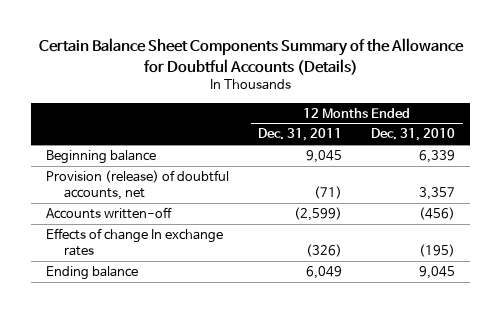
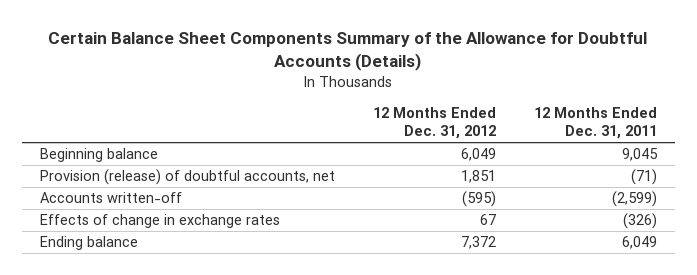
[371,128,456,142] Dec. 31, 2010 -> none
none -> [372,106,496,140] 12 Months Ended Dec. 31, 2012
[45,228,223,257] Effects of change In exchange rates -> [40,214,281,229] Effects of change in exchange rates

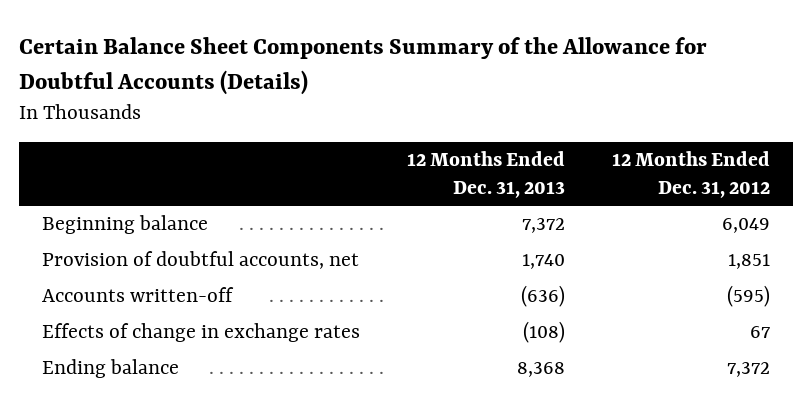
[533,106,657,140] 12 Months Ended Dec. 31, 2011 -> none
none -> [407,151,566,198] 12 Months Ended Dec. 31, 2013
[40,169,336,186] Provision (release) of doubtful accounts, net -> [42,251,360,270] Provision of doubtful accounts, net

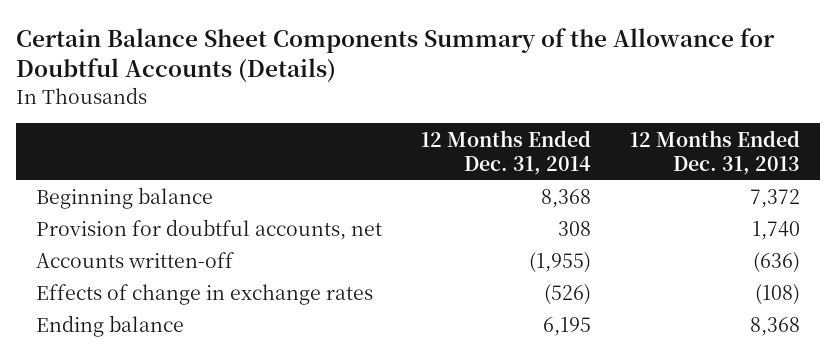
[611,151,770,198] 12 Months Ended Dec. 31, 2012 -> none
none -> [420,129,591,176] 12 Months Ended Dec. 31, 2014
[42,251,360,270] Provision of doubtful accounts, net -> [35,219,382,241] Provision for doubtful accounts, net

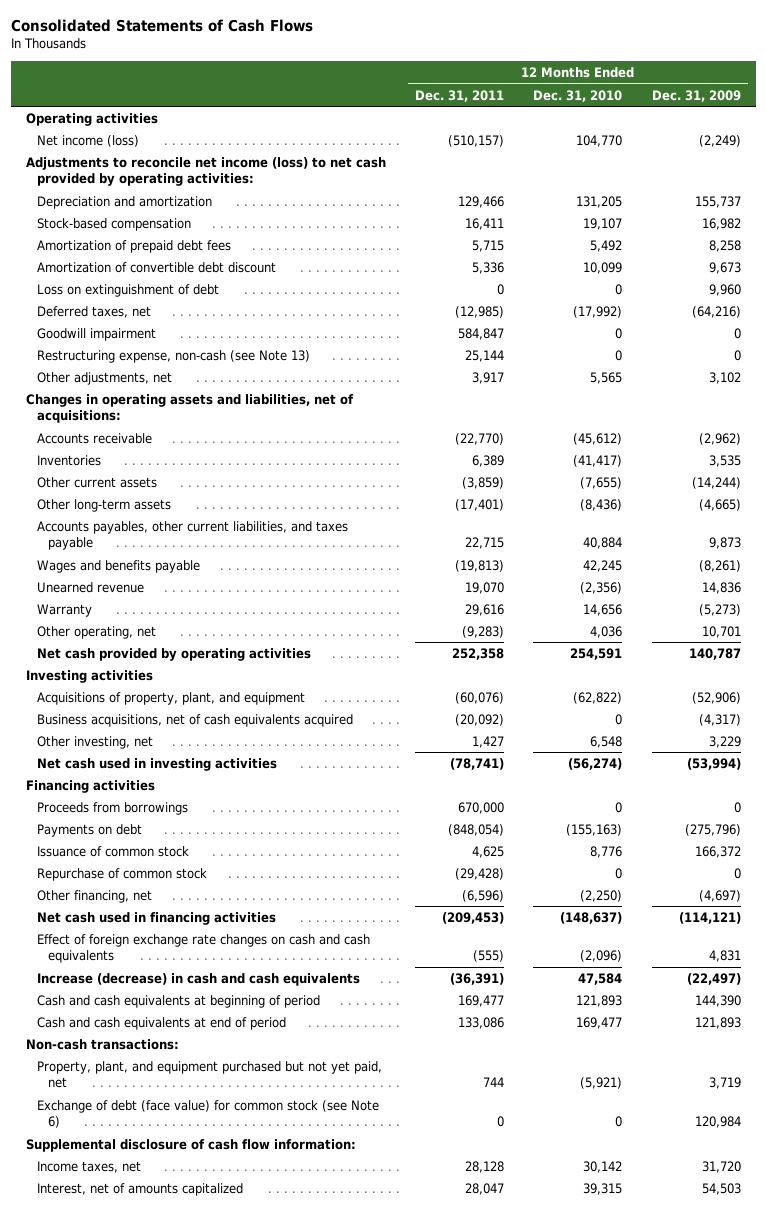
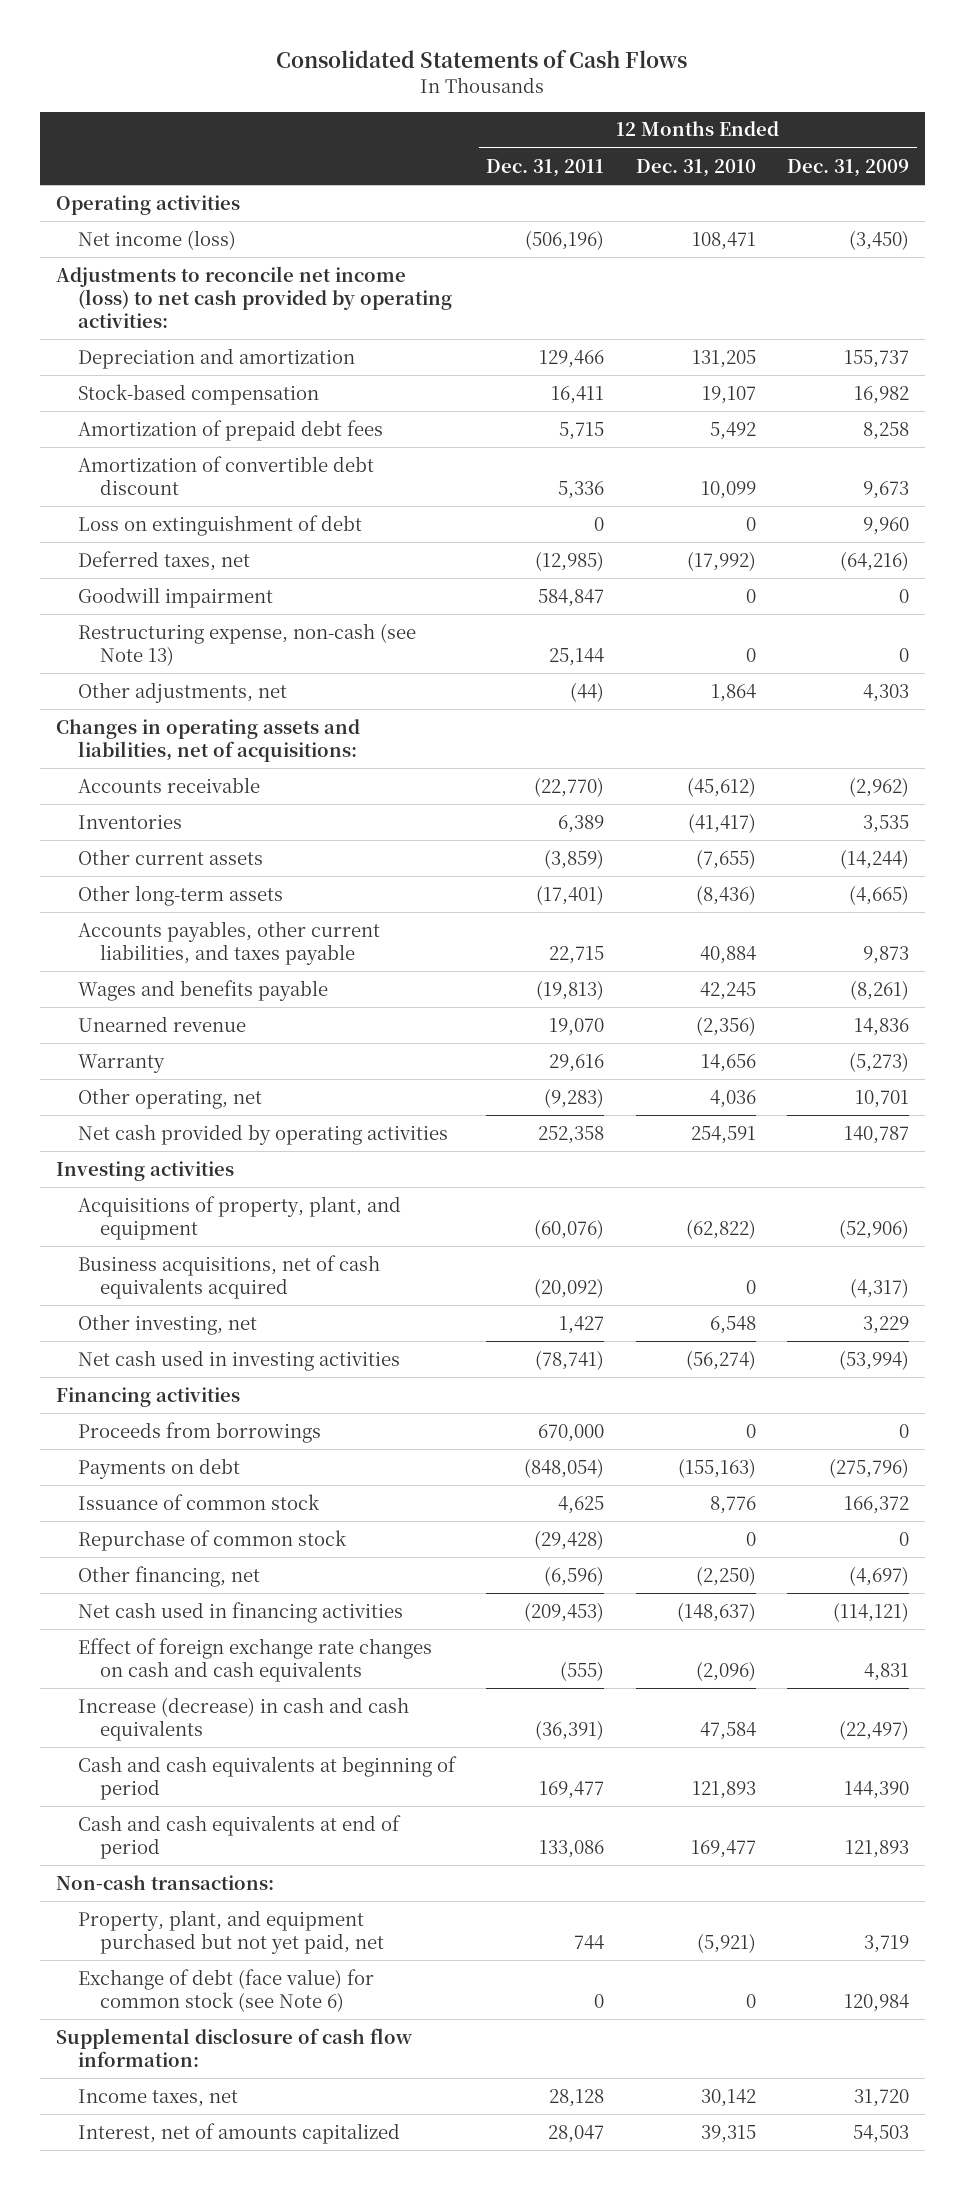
[448,134,505,147] (510,157) -> [525,229,605,250] (506,196)
[576,134,623,147] 104,770 -> [691,231,756,250] 108,471
[698,134,741,147] (2,249) -> [849,229,910,250] (3,450)
[472,371,505,384] 3,917 -> [570,681,605,702] (44)
[590,371,623,384] 5,565 -> [710,683,756,702] 1,864
[708,371,741,384] 3,102 -> [863,683,910,702] 4,303

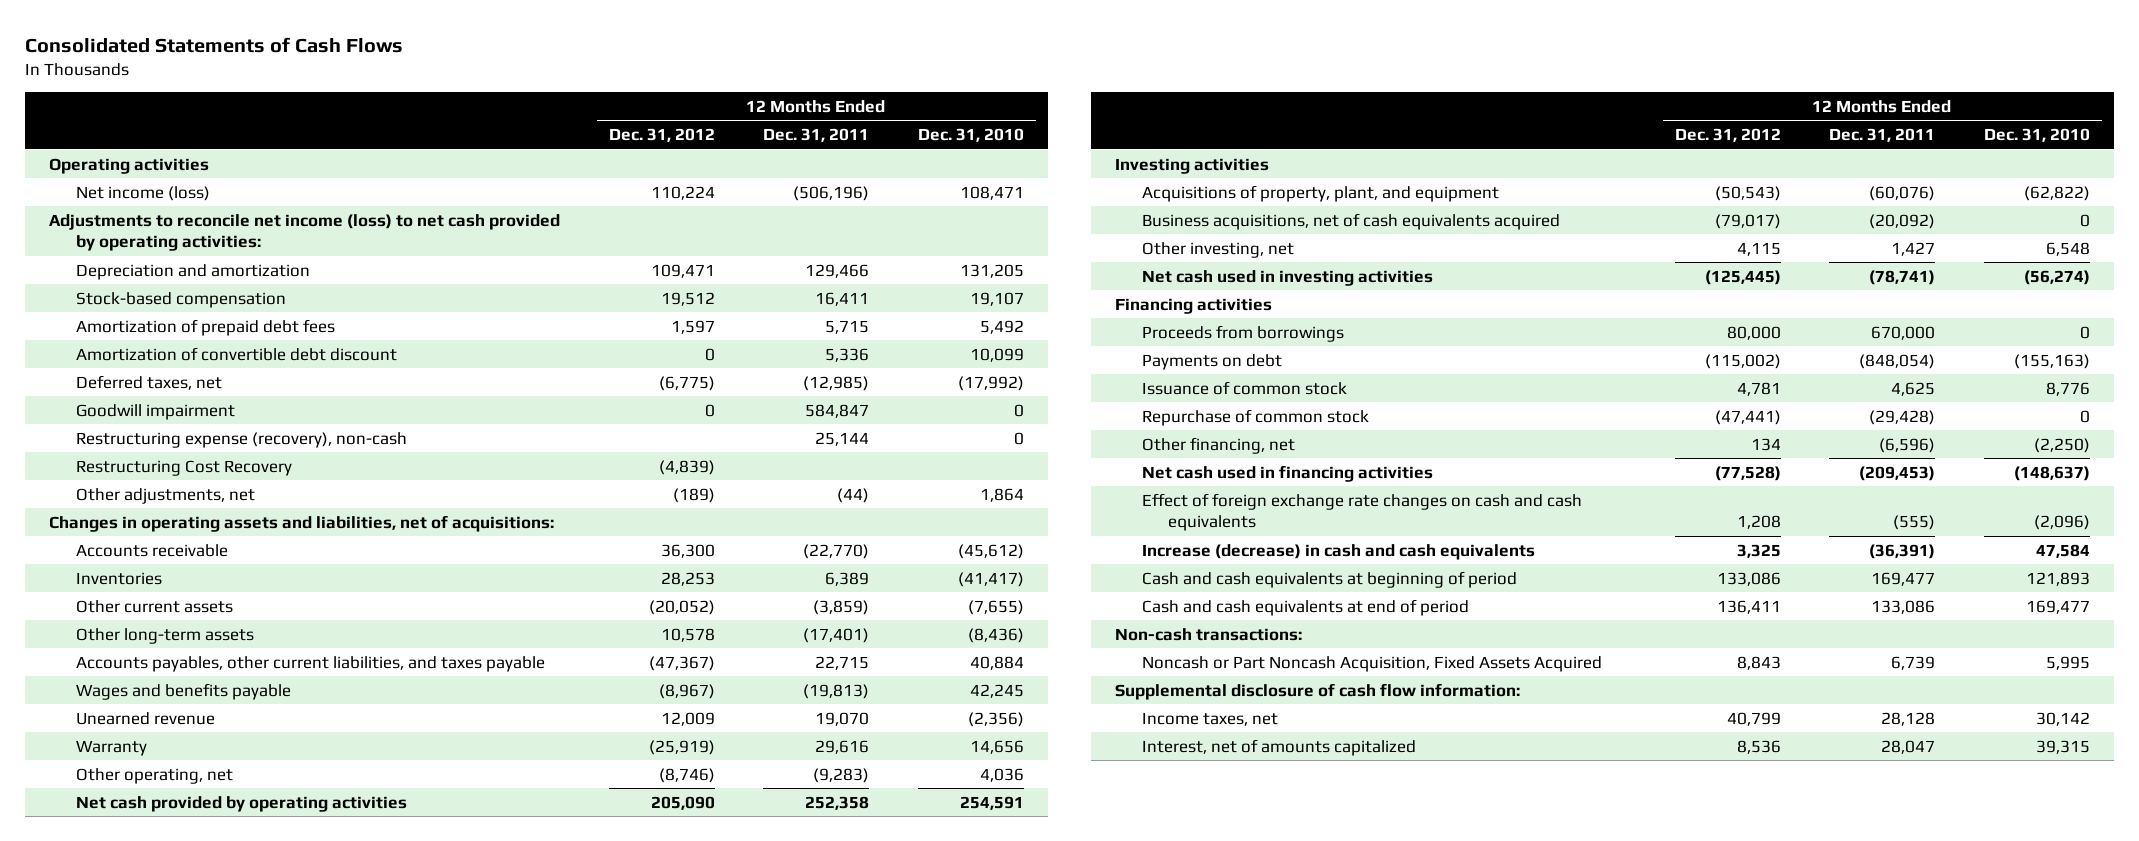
[787,158,910,177] Dec. 31, 2009 -> none
none -> [608,128,715,143] Dec. 31, 2012
[78,514,363,536] Loss on extinguishment of debt -> none
[78,622,417,666] Restructuring expense, non-cash (see Note 13) -> [75,431,407,448] Restructuring expense (recovery), non-cash
none -> [75,459,292,476] Restructuring Cost Recovery
[78,1909,385,1954] Property, plant, and equipment purchased but not yet paid, net -> none
[78,1968,375,2012] Exchange of debt (face value) for common stock (see Note 6) -> none
none -> [1141,655,1602,672] Noncash or Part Noncash Acquisition, Fixed Assets Acquired

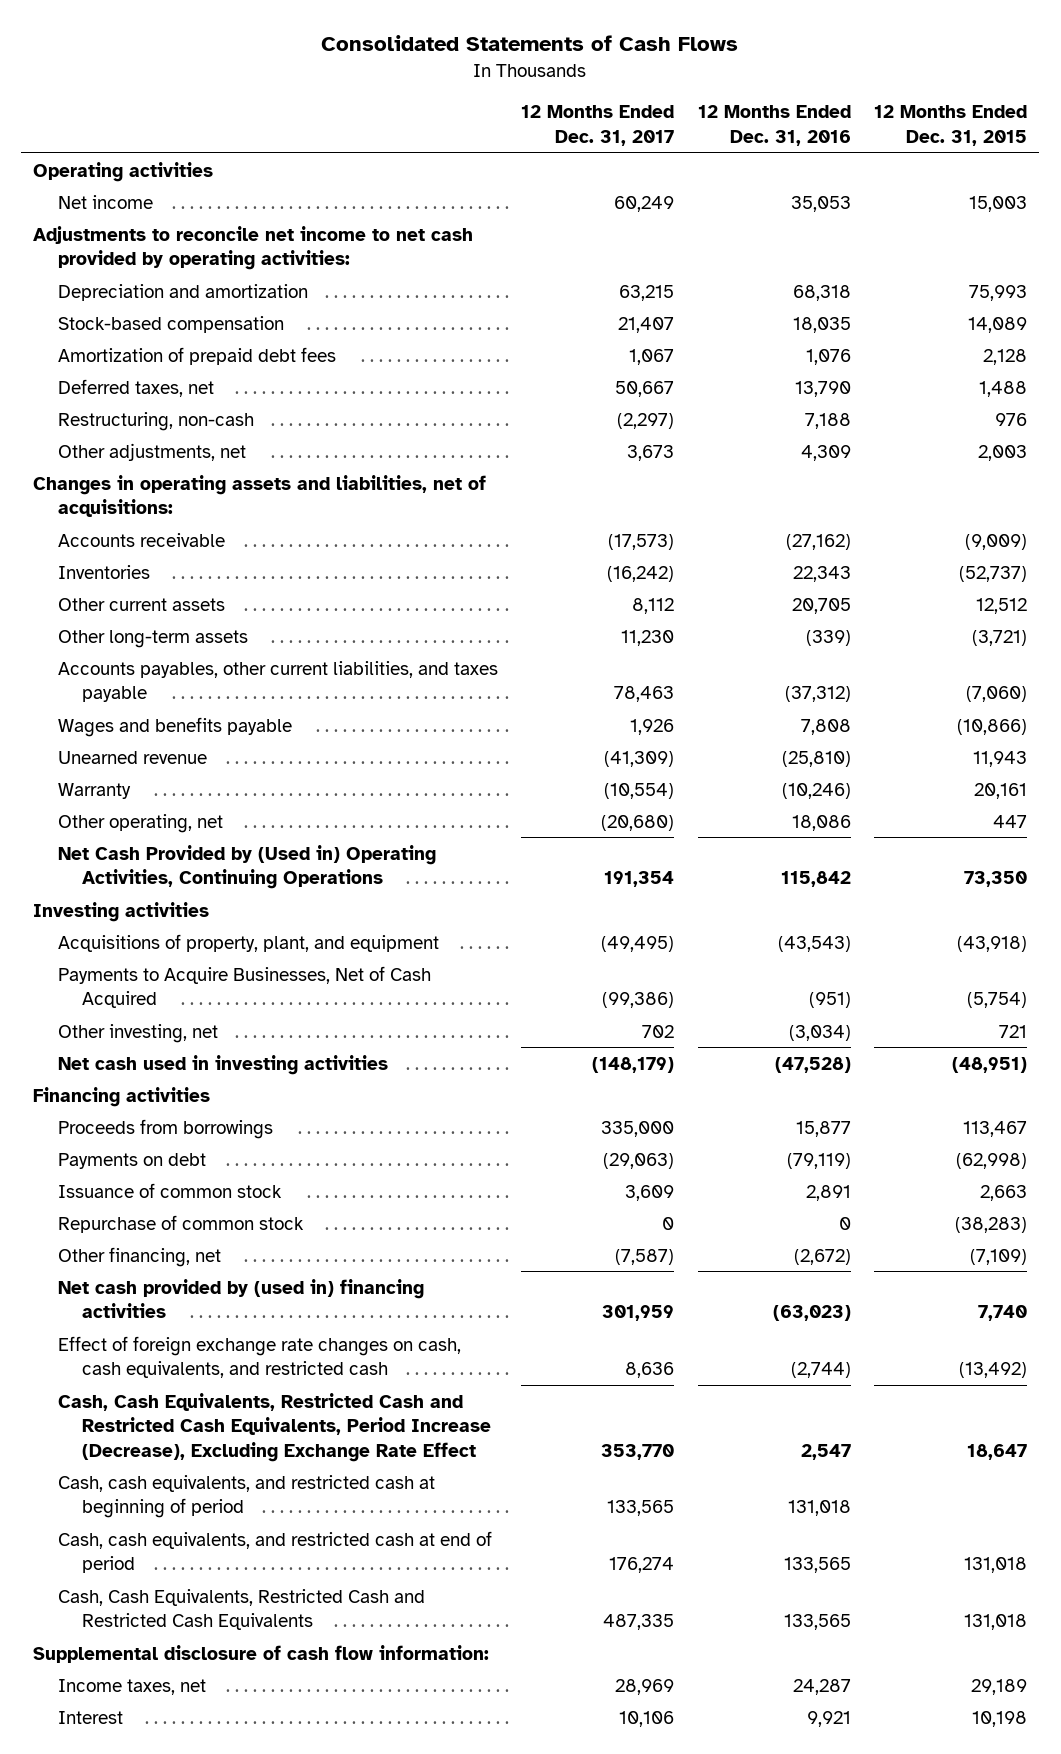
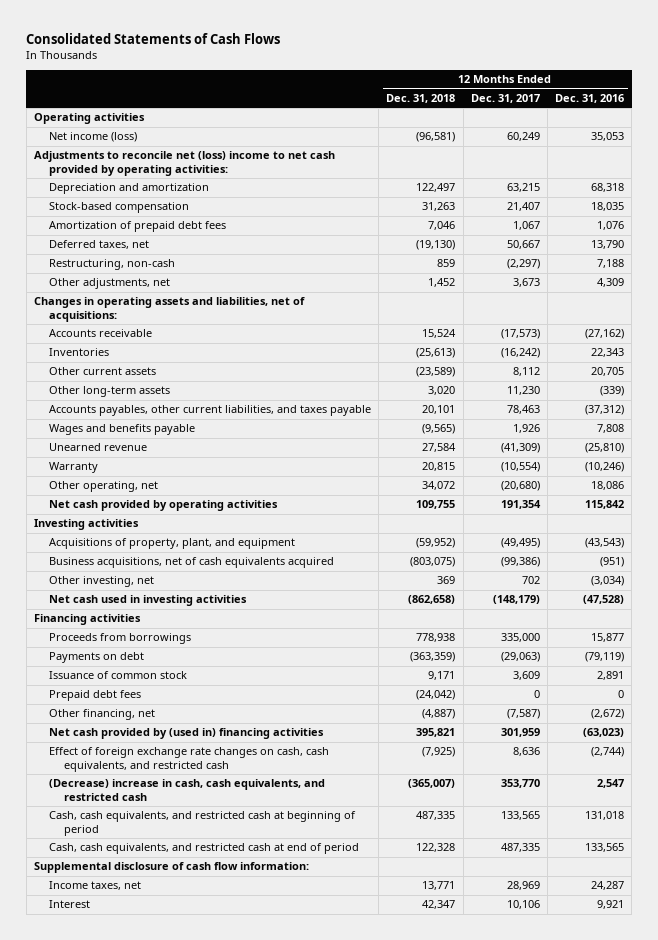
[874,105,1028,146] 12 Months Ended Dec. 31, 2015 -> none
none -> [386,93,456,103] Dec. 31, 2018
[57,194,153,209] Net income -> [49,132,138,143] Net income (loss)
[33,225,474,271] Adjustments to reconcile net income to net cash provided by operating activities: -> [33,151,335,177] Adjustments to reconcile net (loss) income to net cash provided by operating activities:
[57,844,436,890] Net Cash Provided by (Used in) Operating Activities, Continuing Operations -> [49,500,279,512] Net cash provided by operating activities
[57,965,431,1009] Payments to Acquire Businesses, Net of Cash Acquired -> [49,557,335,569] Business acquisitions, net of cash equivalents acquired
[57,1214,304,1233] Repurchase of common stock -> none
none -> [49,690,142,702] Prepaid debt fees
[57,1392,491,1462] Cash, Cash Equivalents, Restricted Cash and Restricted Cash Equivalents, Period Increase (Decrease), Excluding Exchange Rate Effect -> [49,779,326,802] (Decrease) increase in cash, cash equivalents, and restricted cash
[57,1588,425,1631] Cash, Cash Equivalents, Restricted Cash and Restricted Cash Equivalents -> none
[609,1557,675,1574] 176,274 -> [500,843,540,853] 487,335

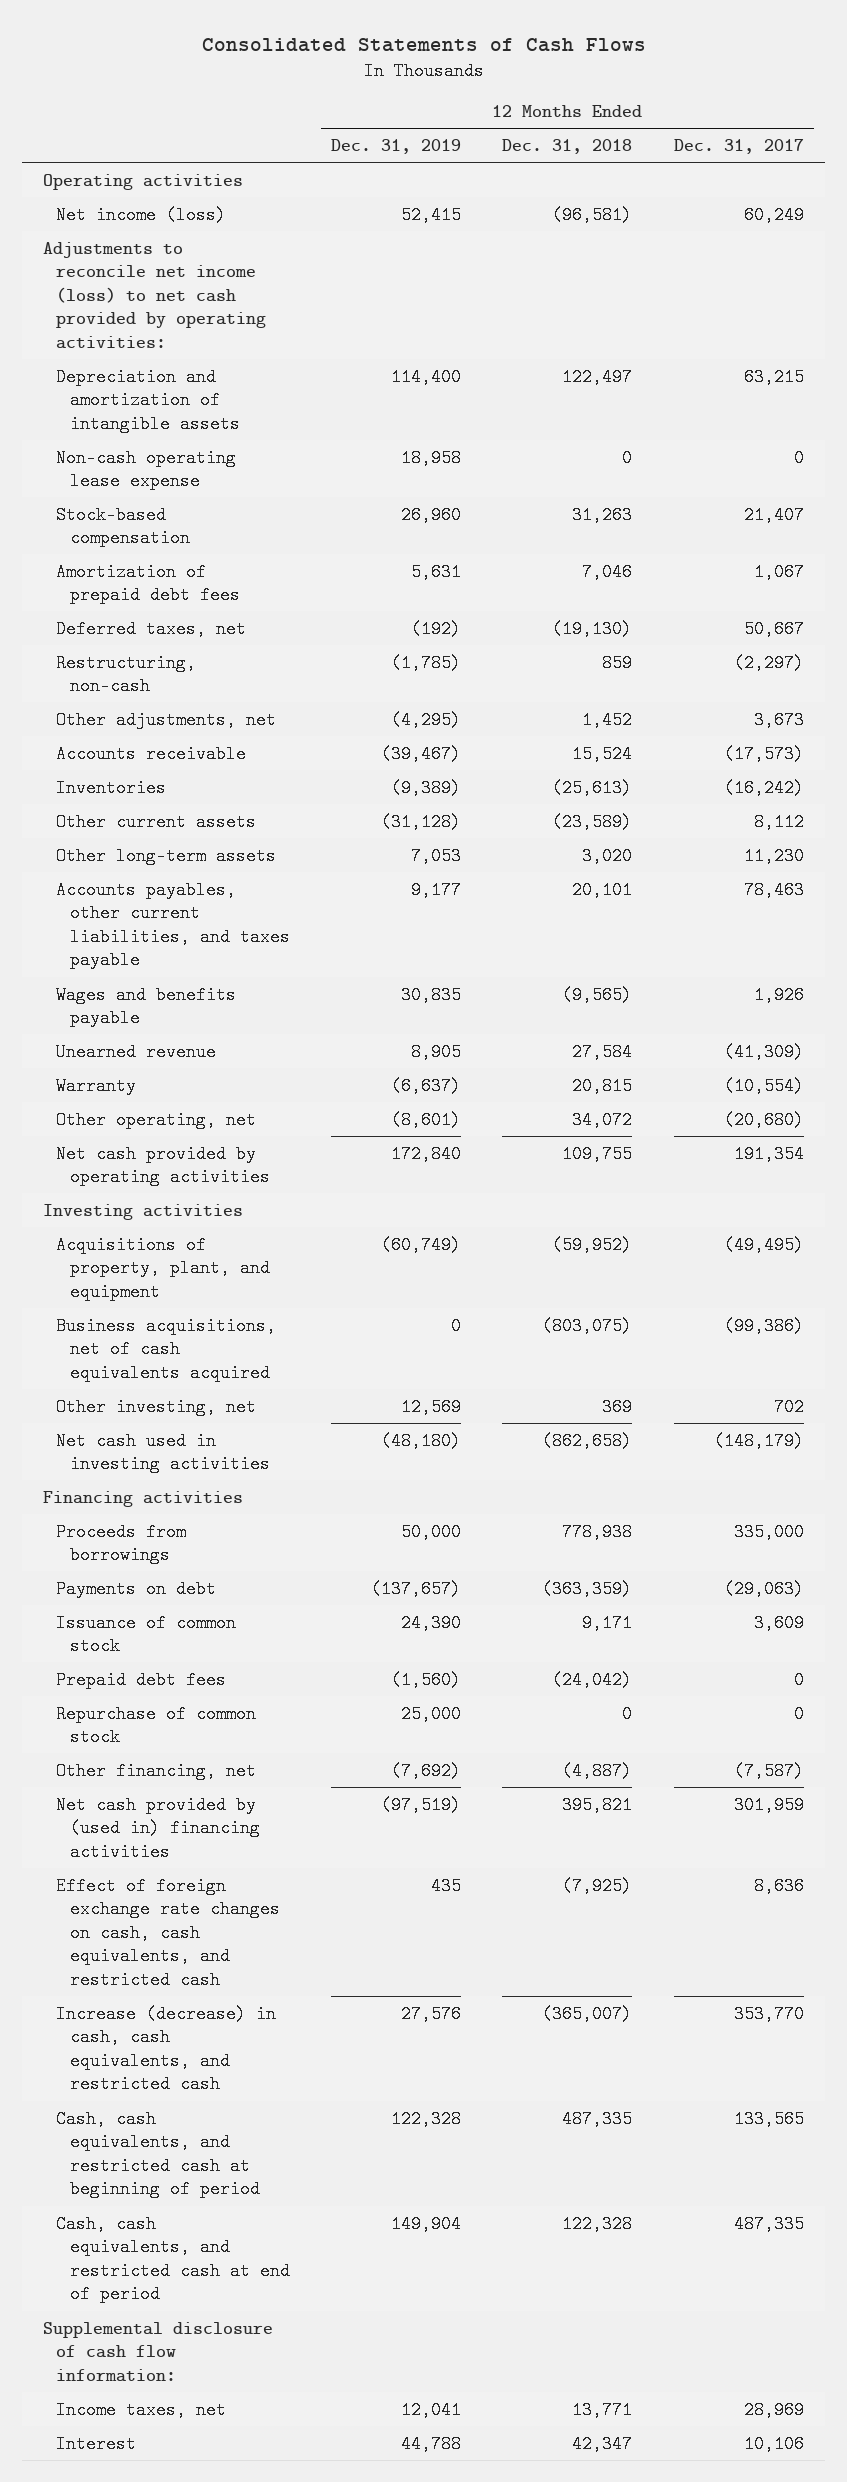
[555,93,625,103] Dec. 31, 2016 -> none
none -> [330,139,461,155] Dec. 31, 2019
[33,151,335,177] Adjustments to reconcile net (loss) income to net cash provided by operating activities: -> [43,241,267,350] Adjustments to reconcile net income (loss) to net cash provided by operating activities:
[49,183,210,195] Depreciation and amortization -> [56,367,240,433] Depreciation and amortization of intangible assets
none -> [56,448,237,491] Non-cash operating lease expense
[33,297,305,323] Changes in operating assets and liabilities, net of acquisitions: -> none
none -> [56,1704,257,1747] Repurchase of common stock
[49,779,326,802] (Decrease) increase in cash, cash equivalents, and restricted cash -> [56,2004,277,2094] Increase (decrease) in cash, cash equivalents, and restricted cash

